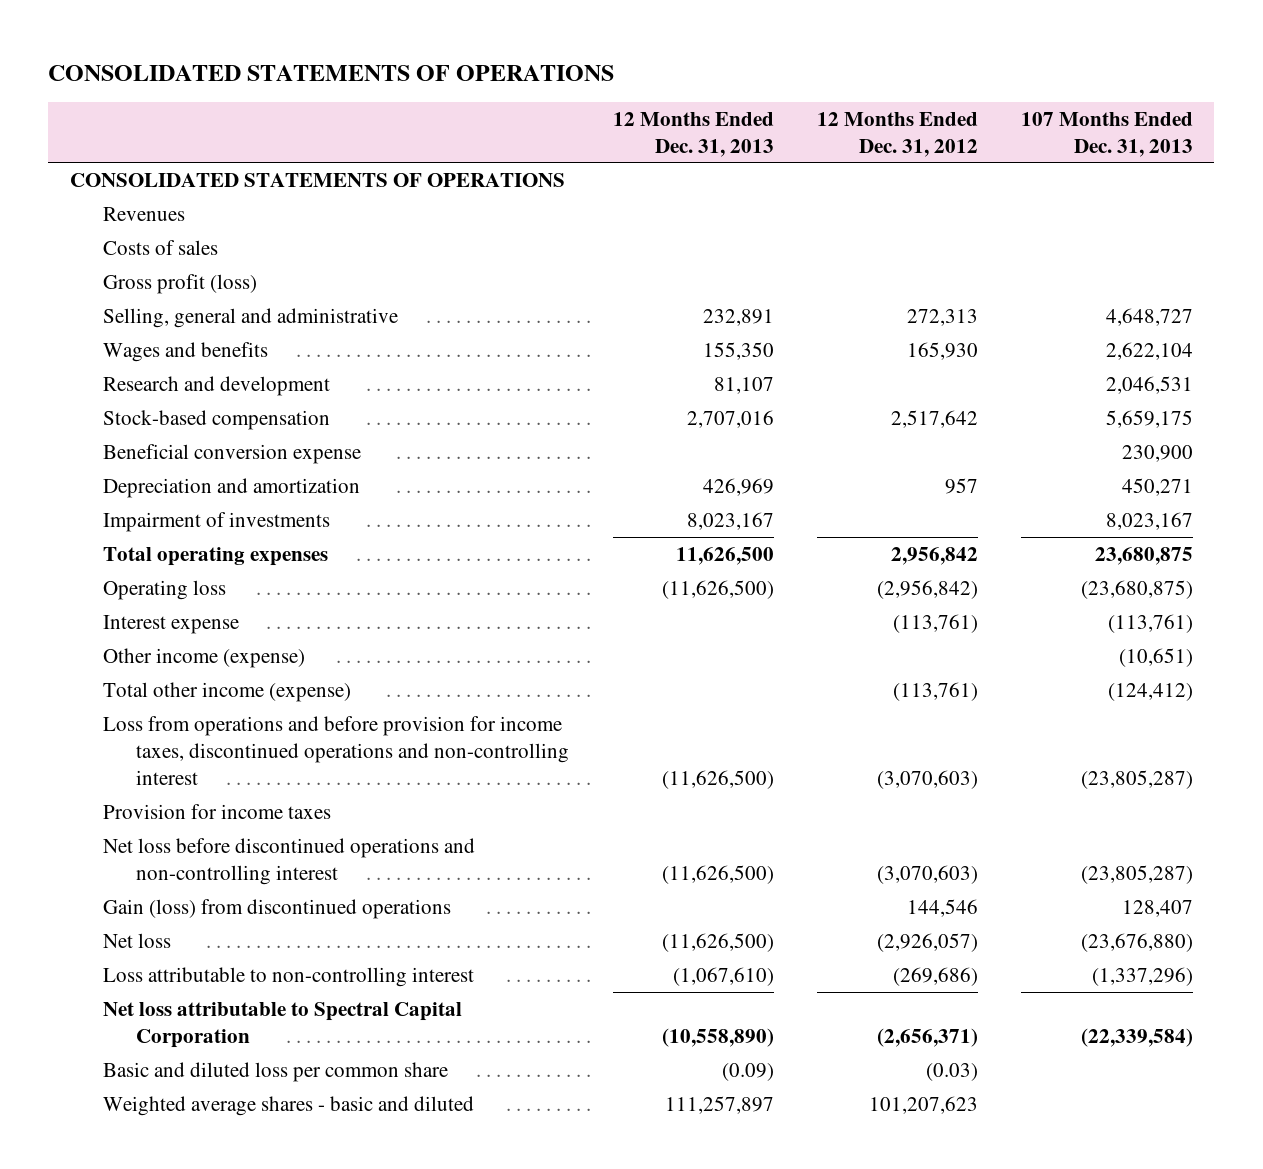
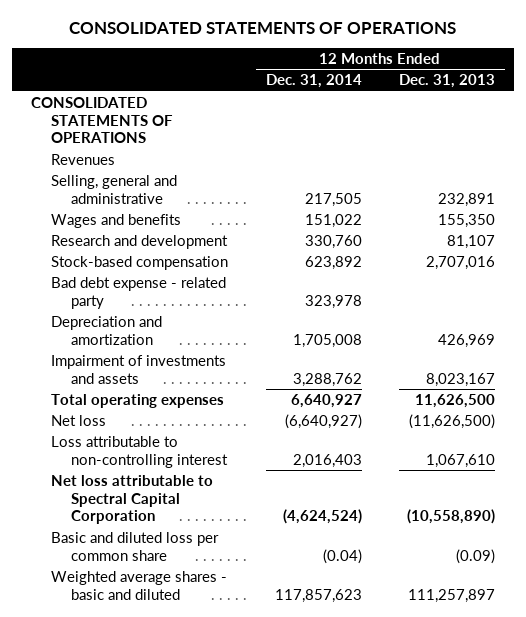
[816,111,978,157] 12 Months Ended Dec. 31, 2012 -> none
[1020,111,1193,157] 107 Months Ended Dec. 31, 2013 -> none
none -> [265,74,362,89] Dec. 31, 2014
[103,239,219,255] Costs of sales -> none
[103,273,258,294] Gross profit (loss) -> none
[103,443,362,464] Beneficial conversion expense -> none
none -> [50,276,226,309] Bad debt expense - related party
[103,511,331,532] Impairment of investments -> [50,354,226,384] Impairment of investments and assets
[103,579,227,600] Operating loss -> none
[103,614,240,634] Interest expense -> none
[103,647,306,668] Other income (expense) -> none
[103,681,352,702] Total other income (expense) -> none
[103,715,570,785] Loss from operations and before provision for income taxes, discontinued operations and non-controlling interest -> none
[103,803,332,819] Provision for income taxes -> none
[103,837,476,885] Net loss before discontinued operations and non-controlling interest -> none
[103,898,452,919] Gain (loss) from discontinued operations -> none
[672,966,774,986] (1,067,610) -> [426,453,496,468] 1,067,610

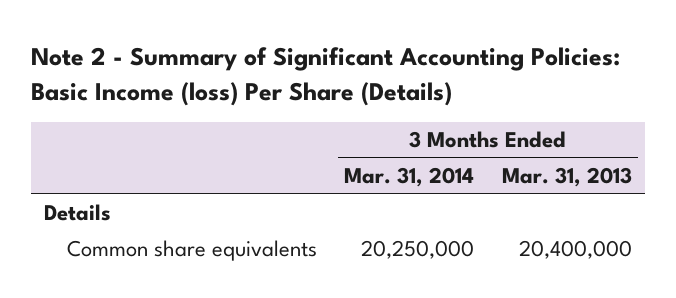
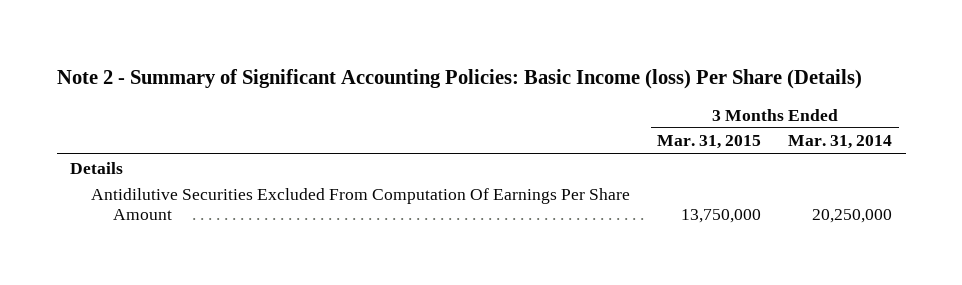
[501,167,632,188] Mar. 31, 2013 -> none
none -> [657,135,762,150] Mar. 31, 2015
[67,240,318,262] Common share equivalents -> [91,187,631,221] Antidilutive Securities Excluded From Computation Of Earnings Per Share Amount

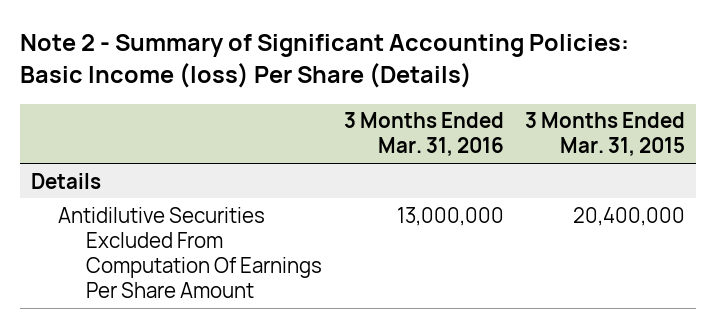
[788,135,893,150] Mar. 31, 2014 -> none
none -> [343,112,504,157] 3 Months Ended Mar. 31, 2016
[681,209,762,224] 13,750,000 -> [573,206,686,226] 20,400,000

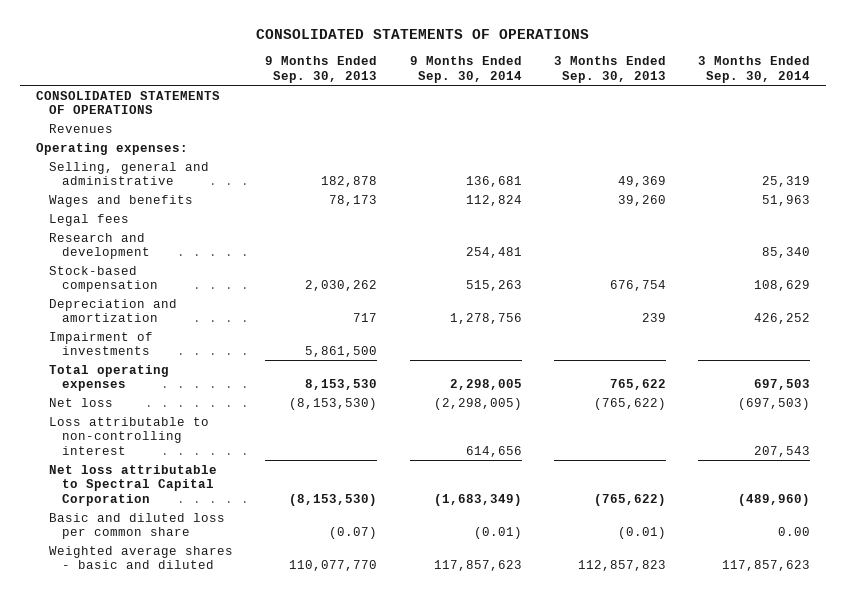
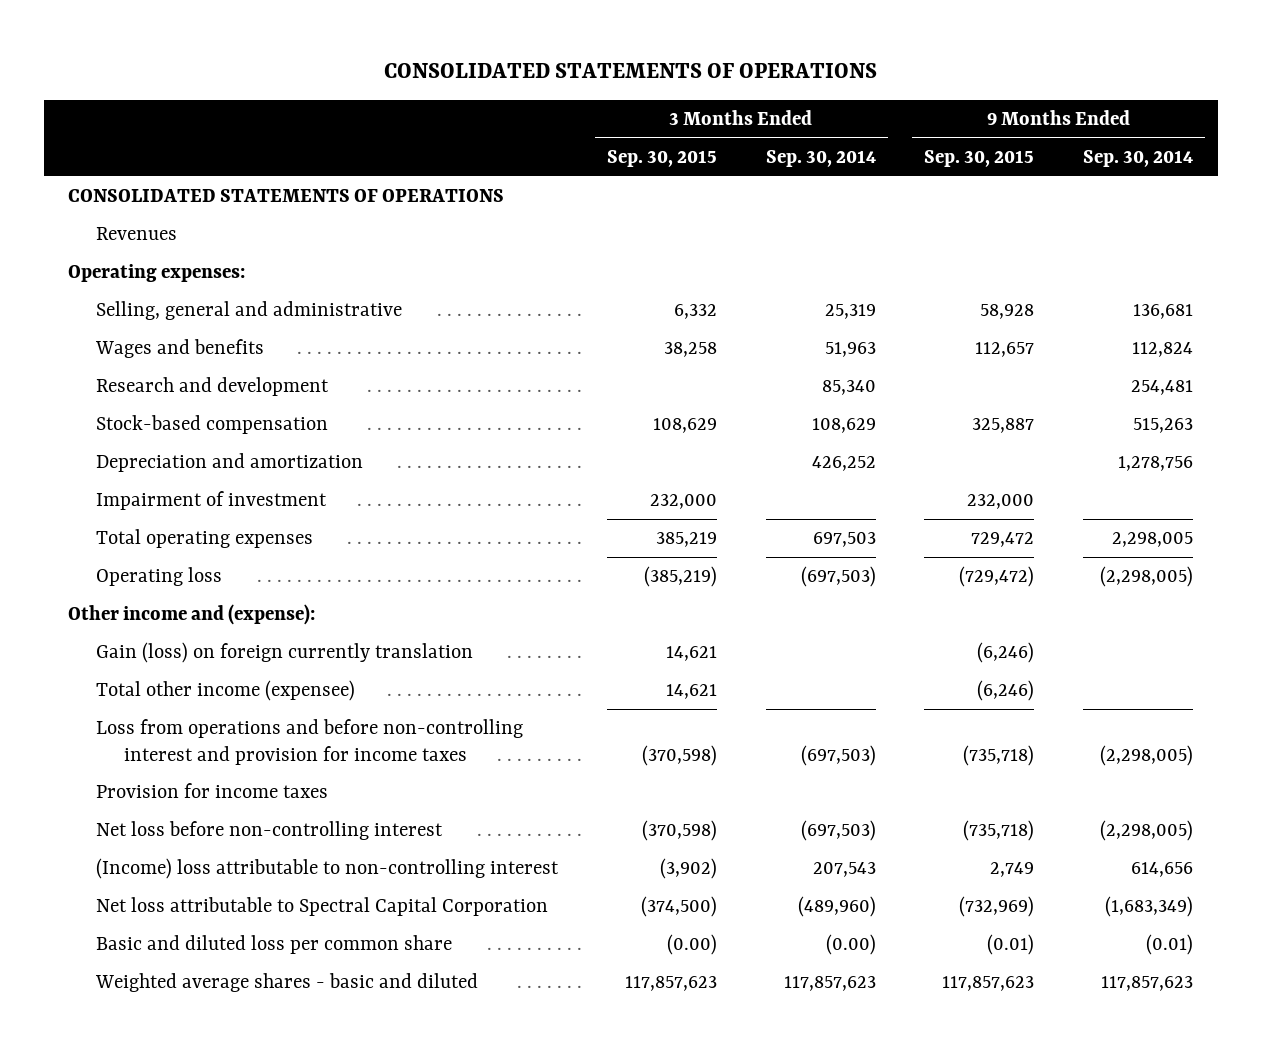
[265,56,378,84] 9 Months Ended Sep. 30, 2013 -> none
[553,56,666,84] 3 Months Ended Sep. 30, 2013 -> none
none -> [606,149,717,167] Sep. 30, 2015
none -> [924,149,1035,167] Sep. 30, 2015
[48,213,129,226] Legal fees -> none
[48,331,153,356] Impairment of investments -> [96,491,328,511] Impairment of investment
none -> [96,567,223,587] Operating loss
none -> [68,604,316,626] Other income and (expense):
none -> [96,642,474,664] Gain (loss) on foreign currently translation
none -> [96,680,356,702] Total other income (expensee)
none -> [96,719,524,765] Loss from operations and before non-controlling interest and provision for income taxes
none -> [96,783,329,799] Provision for income taxes
[48,397,113,407] Net loss -> [96,821,444,841] Net loss before non-controlling interest
[48,416,209,455] Loss attributable to non-controlling interest -> [96,858,560,880] (Income) loss attributable to non-controlling interest
[778,527,811,537] 0.00 -> [825,934,876,956] (0.00)

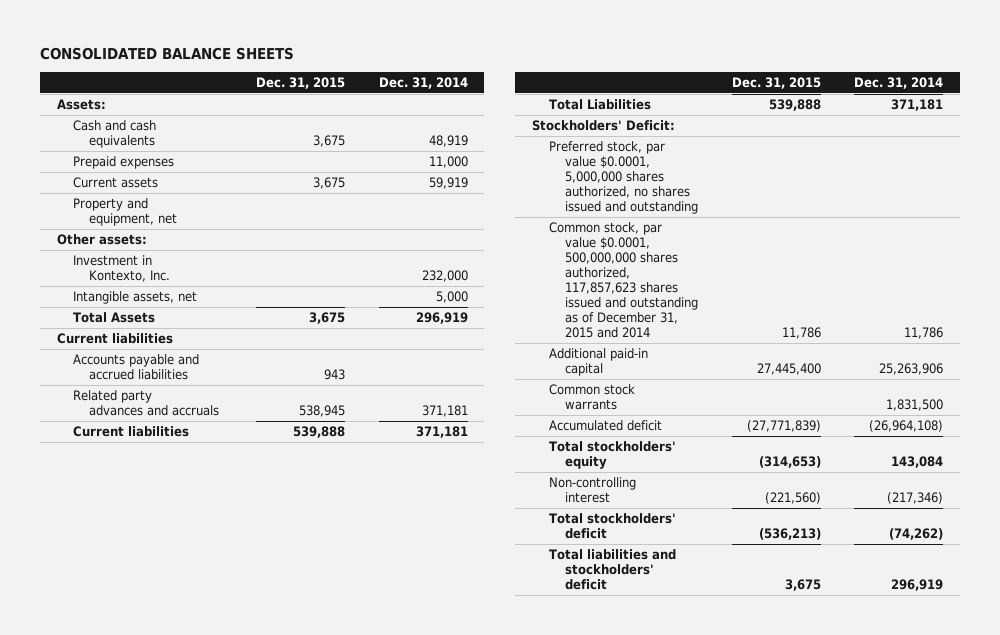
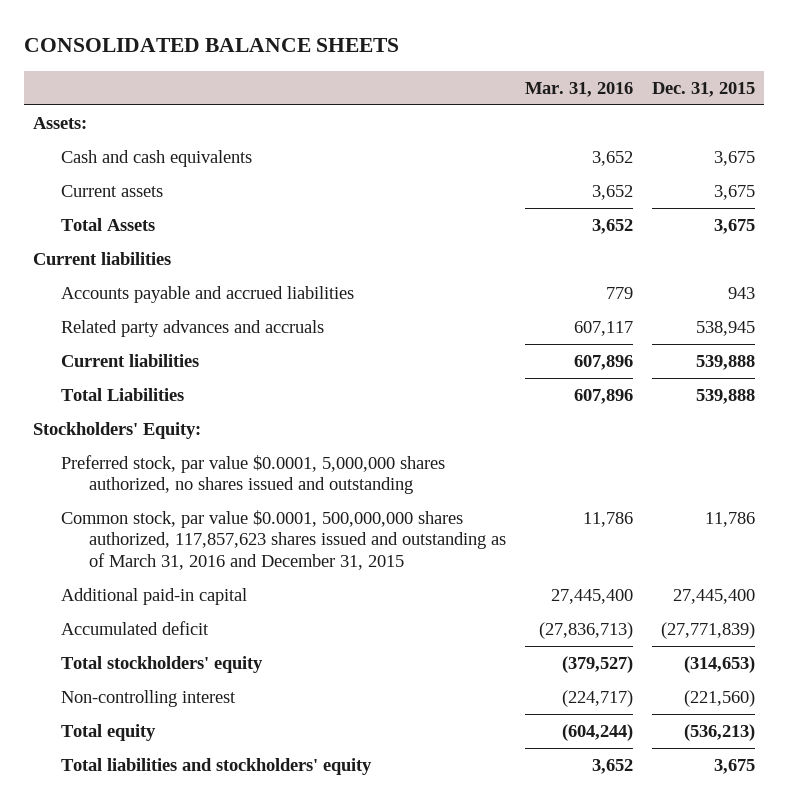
[378,76,468,89] Dec. 31, 2014 -> none
none -> [525,81,634,97] Mar. 31, 2016
[73,156,175,170] Prepaid expenses -> none
[73,198,178,227] Property and equipment, net -> none
[56,234,147,246] Other assets: -> none
[73,255,171,283] Investment in Kontexto, Inc. -> none
[73,291,198,305] Intangible assets, net -> none
[532,120,676,132] Stockholders' Deficit: -> [33,421,202,439] Stockholders' Equity:
[548,222,699,338] Common stock, par value $0.0001, 500,000,000 shares authorized, 117,857,623 shares issued and outstanding as of December 31, 2015 and 2014 -> [61,509,507,570] Common stock, par value $0.0001, 500,000,000 shares authorized, 117,857,623 shares issued and outstanding as of March 31, 2016 and December 31, 2015
[548,384,635,411] Common stock warrants -> none
[548,513,676,540] Total stockholders' deficit -> [61,723,157,741] Total equity
[548,549,676,591] Total liabilities and stockholders' deficit -> [61,757,373,775] Total liabilities and stockholders' equity

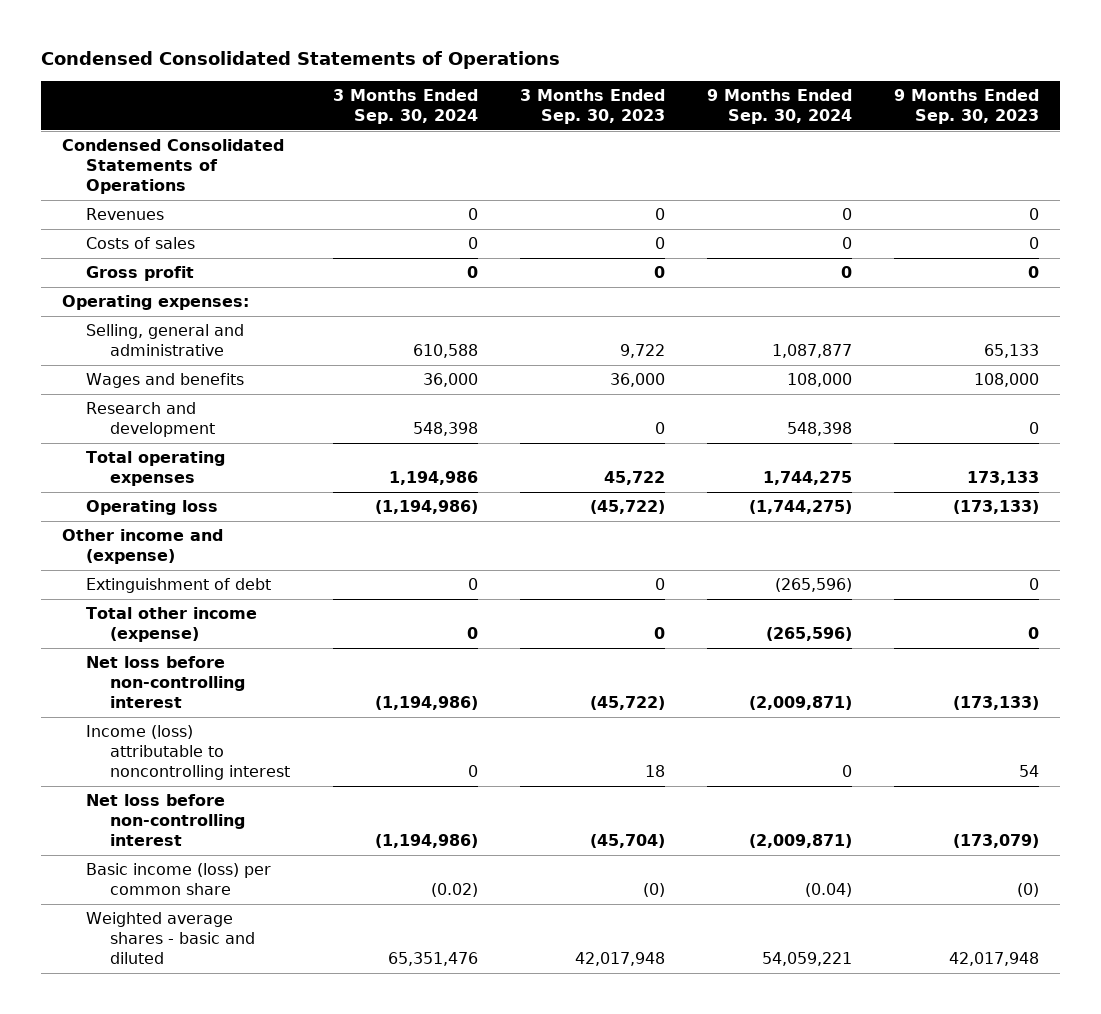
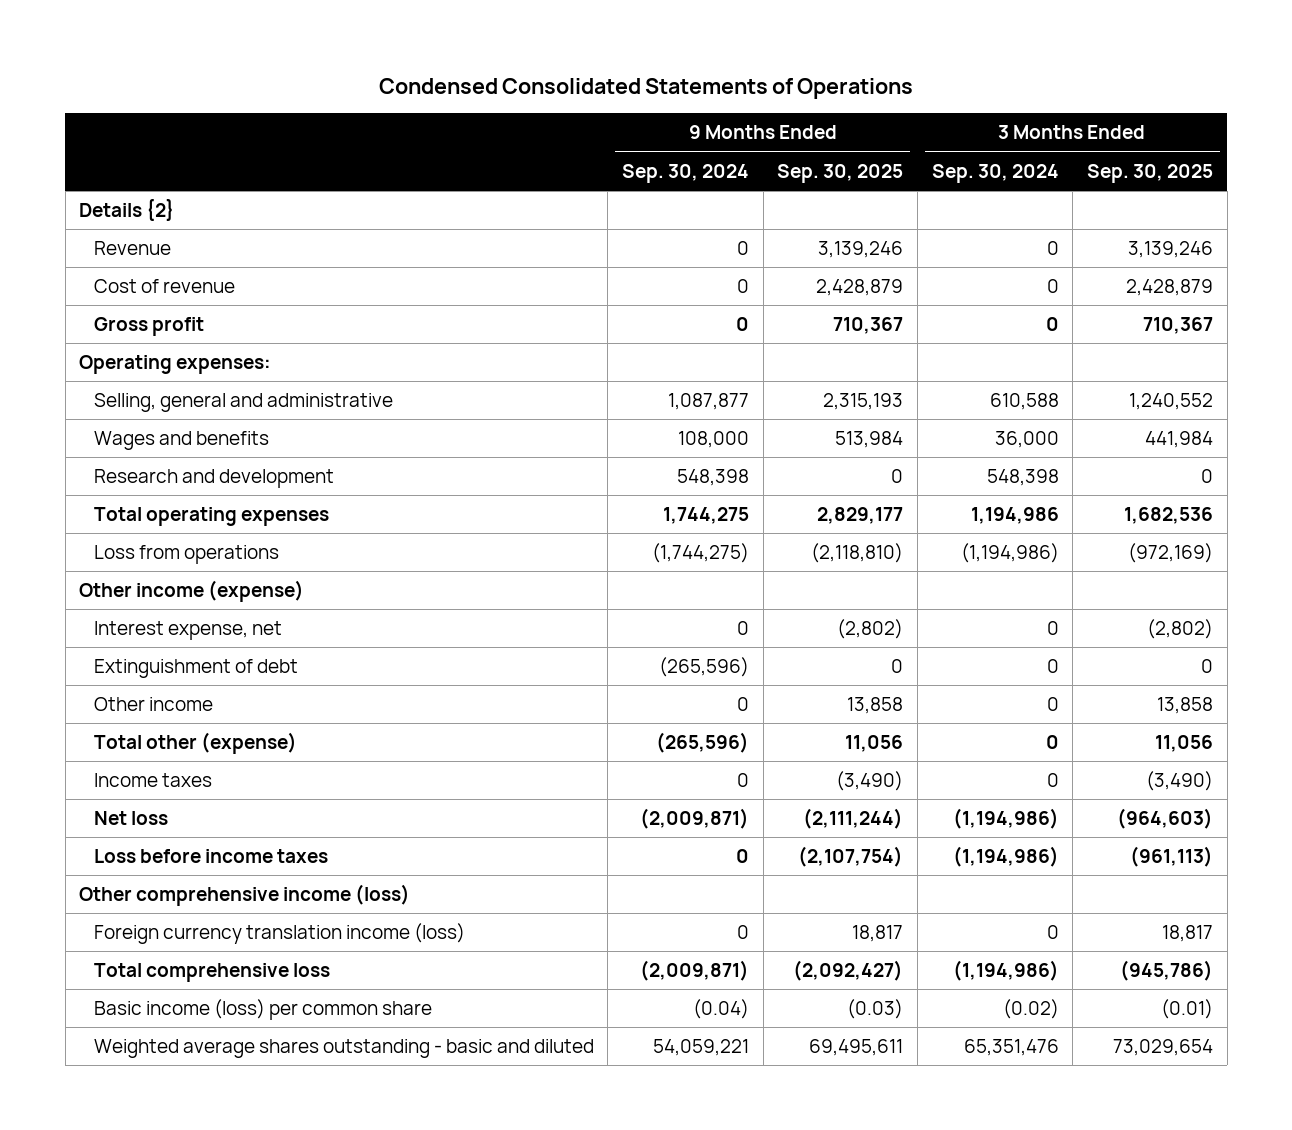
[519,88,665,124] 3 Months Ended Sep. 30, 2023 -> none
[894,88,1040,124] 9 Months Ended Sep. 30, 2023 -> none
none -> [777,163,904,183] Sep. 30, 2025
none -> [1087,163,1214,183] Sep. 30, 2025
[62,139,285,195] Condensed Consolidated Statements of Operations -> [79,199,176,222] Details {2}
[86,208,165,221] Revenues -> [93,241,171,256] Revenue
[86,237,196,250] Costs of sales -> [93,279,235,294] Cost of revenue
[86,500,219,516] Operating loss -> [93,545,279,565] Loss from operations
[62,529,224,565] Other income and (expense) -> [79,580,305,603] Other income (expense)
none -> [93,621,282,641] Interest expense, net
[86,725,291,781] Income (loss) attributable to noncontrolling interest -> none
none -> [93,697,213,712] Other income
[86,607,258,643] Total other income (expense) -> [93,732,297,755] Total other (expense)
none -> [93,773,212,788] Income taxes
[86,656,246,709] Net loss before non-controlling interest -> [93,811,168,826] Net loss
none -> [93,849,328,864] Loss before income taxes
none -> [79,884,411,907] Other comprehensive income (loss)
none -> [93,923,465,945] Foreign currency translation income (loss)
[86,794,246,847] Net loss before non-controlling interest -> [93,963,330,983] Total comprehensive loss
[86,912,256,965] Weighted average shares - basic and diluted -> [93,1039,594,1059] Weighted average shares outstanding - basic and diluted

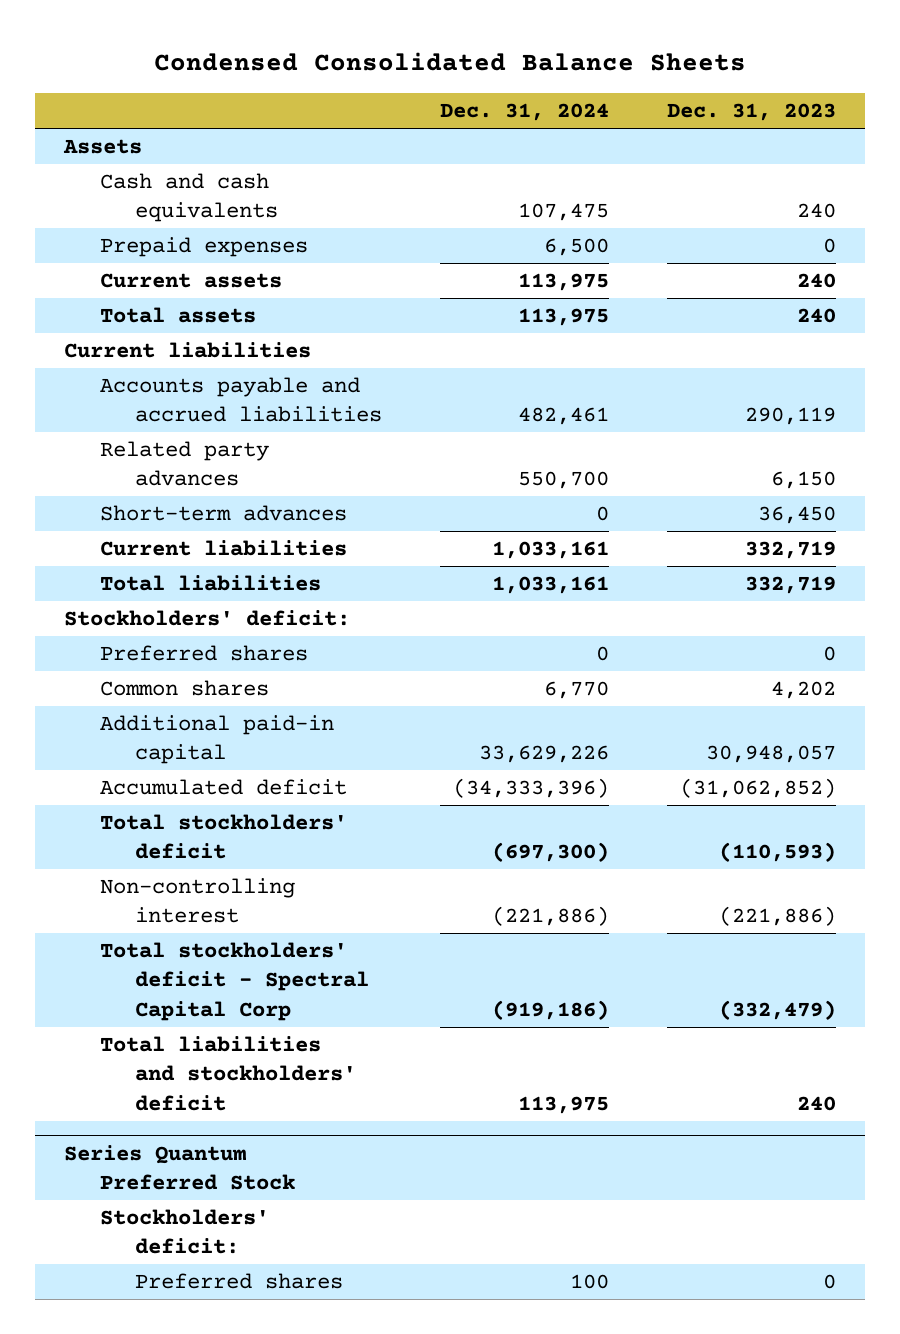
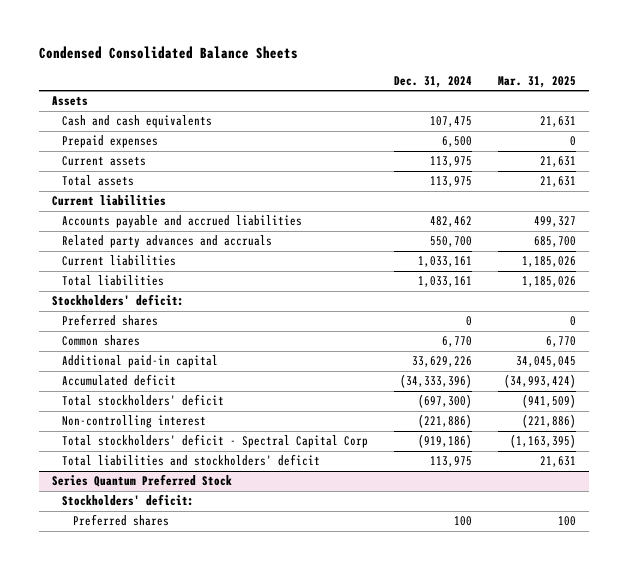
[666,103,836,122] Dec. 31, 2023 -> none
none -> [498,75,577,88] Mar. 31, 2025
[99,505,347,522] Short-term advances -> none
[518,407,610,426] 482,461 -> [430,216,473,228] 482,462
[99,441,269,487] Related party advances -> [62,235,273,249] Related party advances and accruals

